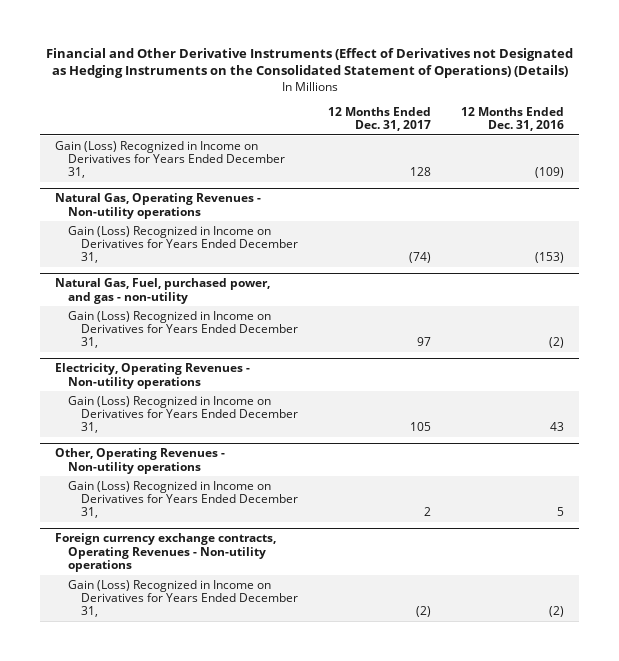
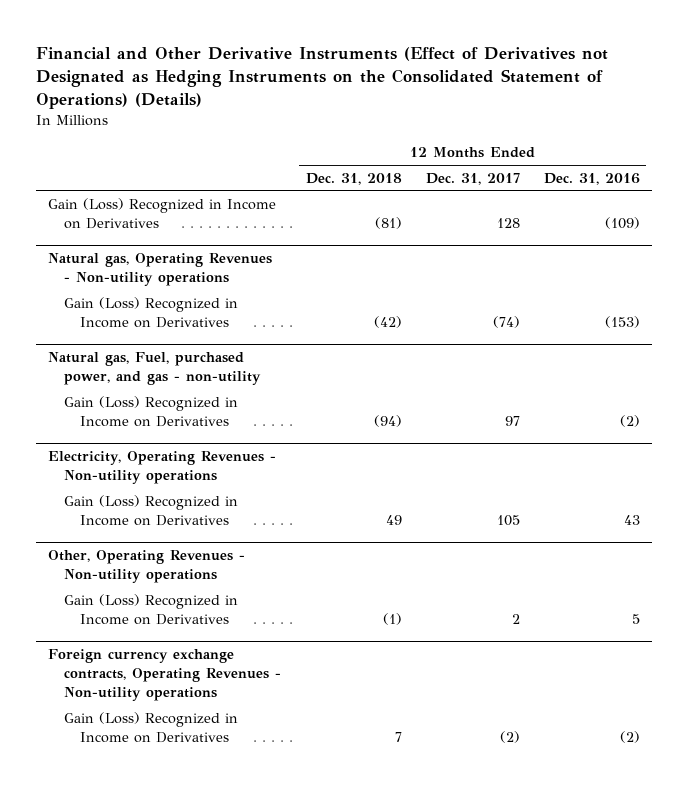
none -> [305,172,402,185] Dec. 31, 2018
[55,140,285,179] Gain (Loss) Recognized in Income on Derivatives for Years Ended December 31, -> [48,197,277,229] Gain (Loss) Recognized in Income on Derivatives
[55,193,262,219] Natural Gas, Operating Revenues - Non-utility operations -> [48,253,273,287] Natural gas, Operating Revenues - Non-utility operations
[67,225,298,264] Gain (Loss) Recognized in Income on Derivatives for Years Ended December 31, -> [64,296,239,328] Gain (Loss) Recognized in Income on Derivatives
[55,278,271,304] Natural Gas, Fuel, purchased power, and gas - non-utility -> [48,352,262,386] Natural gas, Fuel, purchased power, and gas - non-utility
[67,310,298,349] Gain (Loss) Recognized in Income on Derivatives for Years Ended December 31, -> [64,395,239,427] Gain (Loss) Recognized in Income on Derivatives
[67,395,298,434] Gain (Loss) Recognized in Income on Derivatives for Years Ended December 31, -> [64,494,239,526] Gain (Loss) Recognized in Income on Derivatives
[67,480,298,519] Gain (Loss) Recognized in Income on Derivatives for Years Ended December 31, -> [64,593,239,625] Gain (Loss) Recognized in Income on Derivatives
[67,579,298,618] Gain (Loss) Recognized in Income on Derivatives for Years Ended December 31, -> [64,711,239,743] Gain (Loss) Recognized in Income on Derivatives

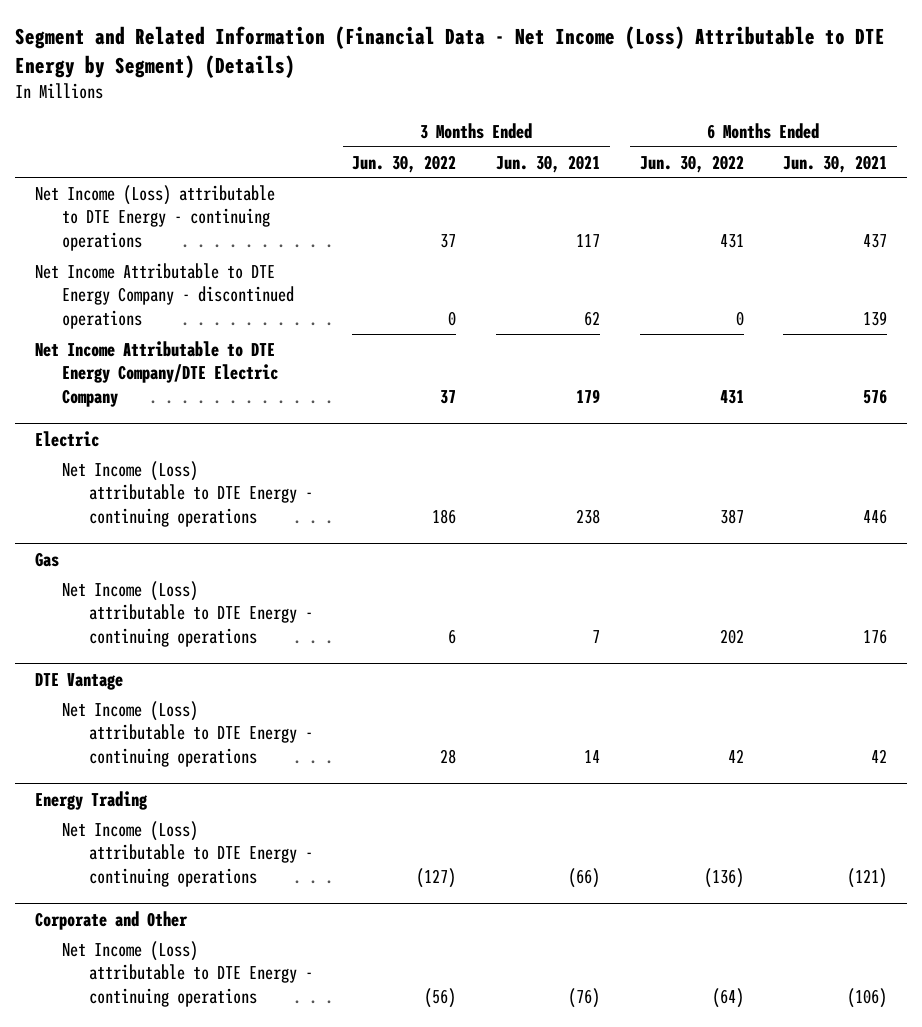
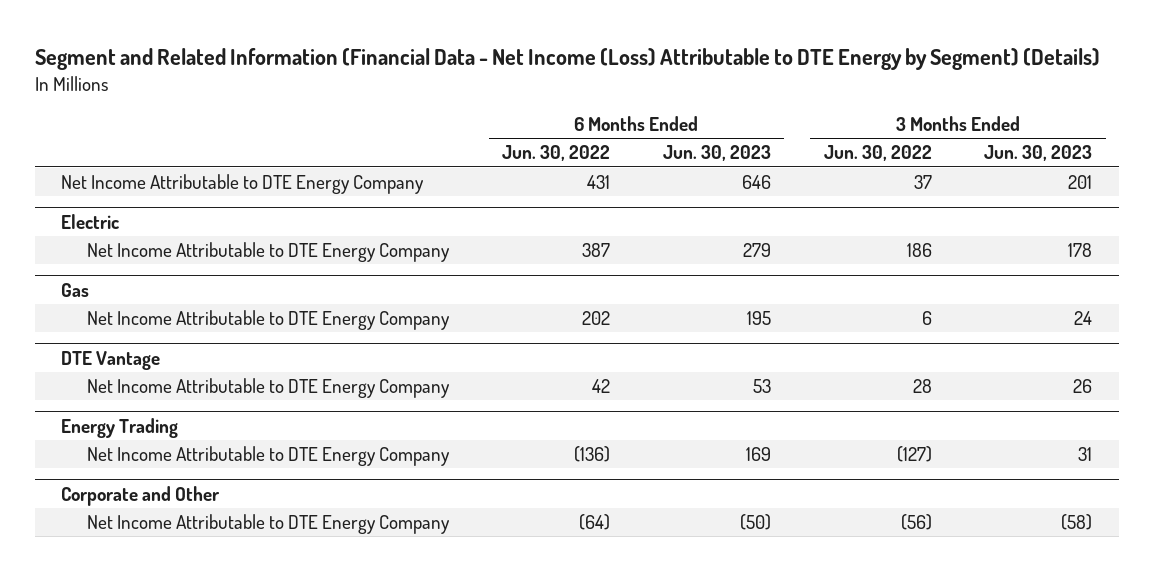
[496,154,601,173] Jun. 30, 2021 -> none
[783,154,888,173] Jun. 30, 2021 -> none
none -> [662,145,771,162] Jun. 30, 2023
none -> [984,145,1093,162] Jun. 30, 2023
[34,184,275,251] Net Income (Loss) attributable to DTE Energy - continuing operations -> none
[34,262,294,329] Net Income Attributable to DTE Energy Company - discontinued operations -> none
[34,340,278,407] Net Income Attributable to DTE Energy Company/DTE Electric Company -> [61,174,425,195] Net Income Attributable to DTE Energy Company
[61,460,313,527] Net Income (Loss) attributable to DTE Energy - continuing operations -> [87,242,451,263] Net Income Attributable to DTE Energy Company
[61,580,313,647] Net Income (Loss) attributable to DTE Energy - continuing operations -> [87,310,451,331] Net Income Attributable to DTE Energy Company
[61,700,313,767] Net Income (Loss) attributable to DTE Energy - continuing operations -> [87,378,451,399] Net Income Attributable to DTE Energy Company
[61,820,313,887] Net Income (Loss) attributable to DTE Energy - continuing operations -> [87,446,451,467] Net Income Attributable to DTE Energy Company
[61,940,313,1007] Net Income (Loss) attributable to DTE Energy - continuing operations -> [87,514,451,535] Net Income Attributable to DTE Energy Company

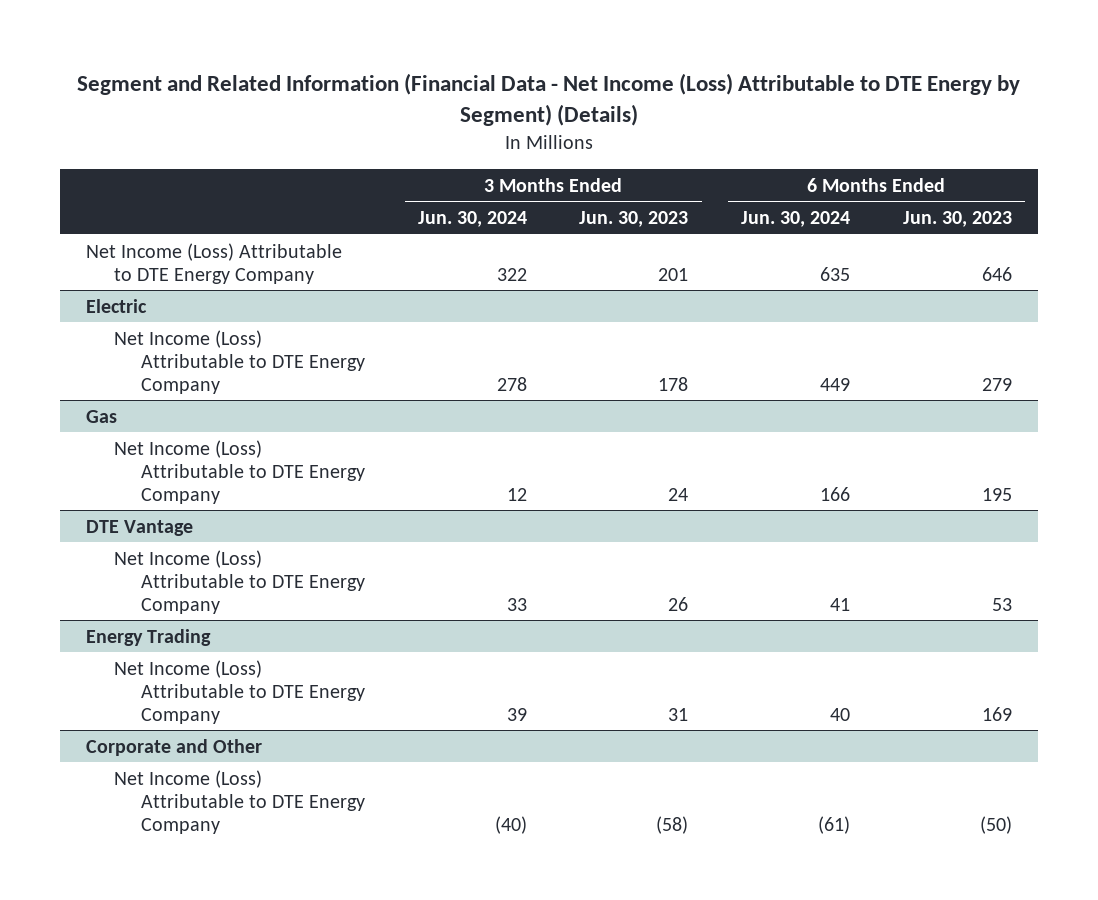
[501,145,610,162] Jun. 30, 2022 -> none
[823,145,932,162] Jun. 30, 2022 -> none
none -> [417,210,527,227] Jun. 30, 2024
none -> [741,210,851,227] Jun. 30, 2024
[61,174,425,195] Net Income Attributable to DTE Energy Company -> [86,242,343,284] Net Income (Loss) Attributable to DTE Energy Company
[87,242,451,263] Net Income Attributable to DTE Energy Company -> [113,329,366,394] Net Income (Loss) Attributable to DTE Energy Company
[87,310,451,331] Net Income Attributable to DTE Energy Company -> [113,439,366,504] Net Income (Loss) Attributable to DTE Energy Company
[87,378,451,399] Net Income Attributable to DTE Energy Company -> [113,549,366,614] Net Income (Loss) Attributable to DTE Energy Company
[87,446,451,467] Net Income Attributable to DTE Energy Company -> [113,659,366,724] Net Income (Loss) Attributable to DTE Energy Company
[87,514,451,535] Net Income Attributable to DTE Energy Company -> [113,769,366,834] Net Income (Loss) Attributable to DTE Energy Company

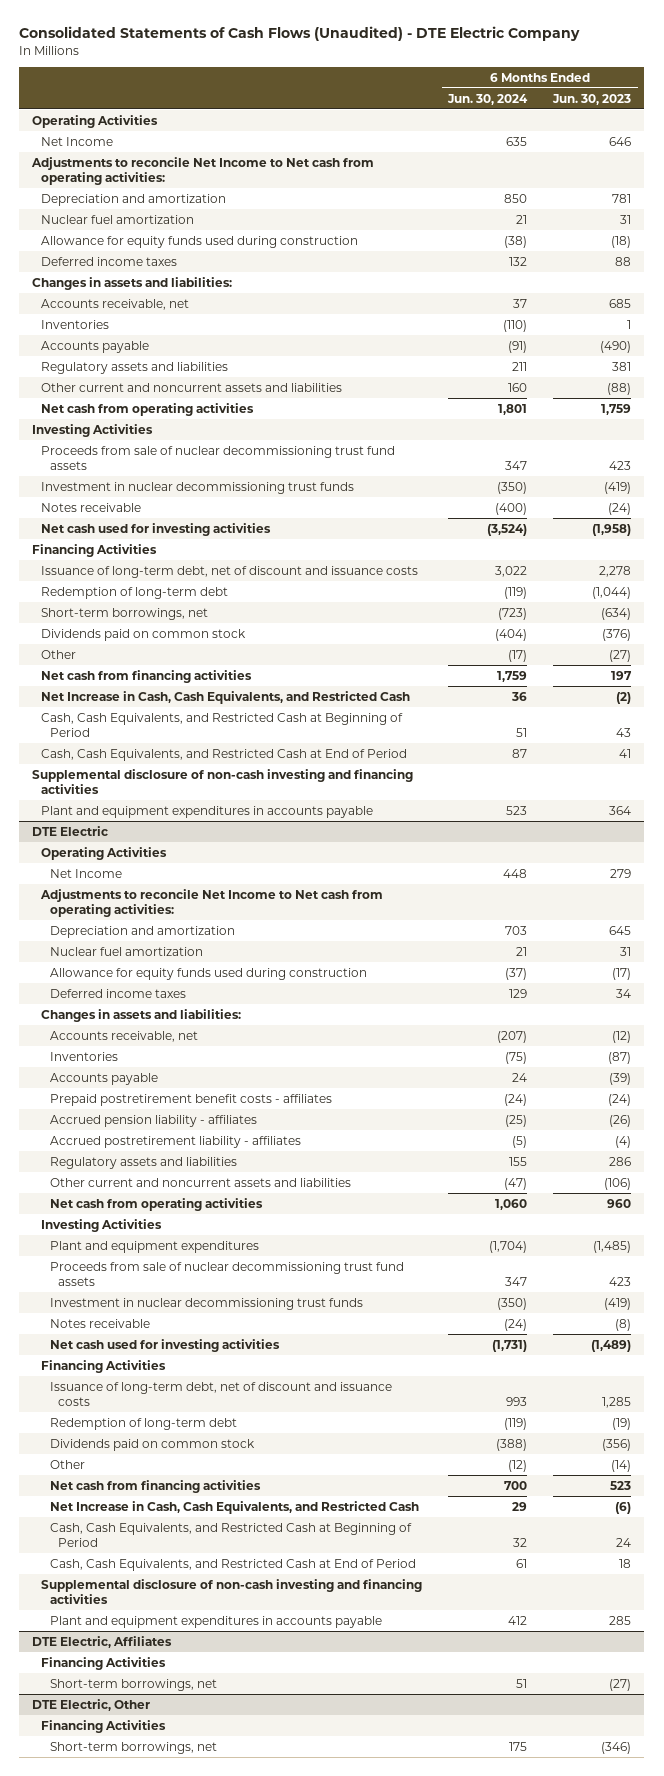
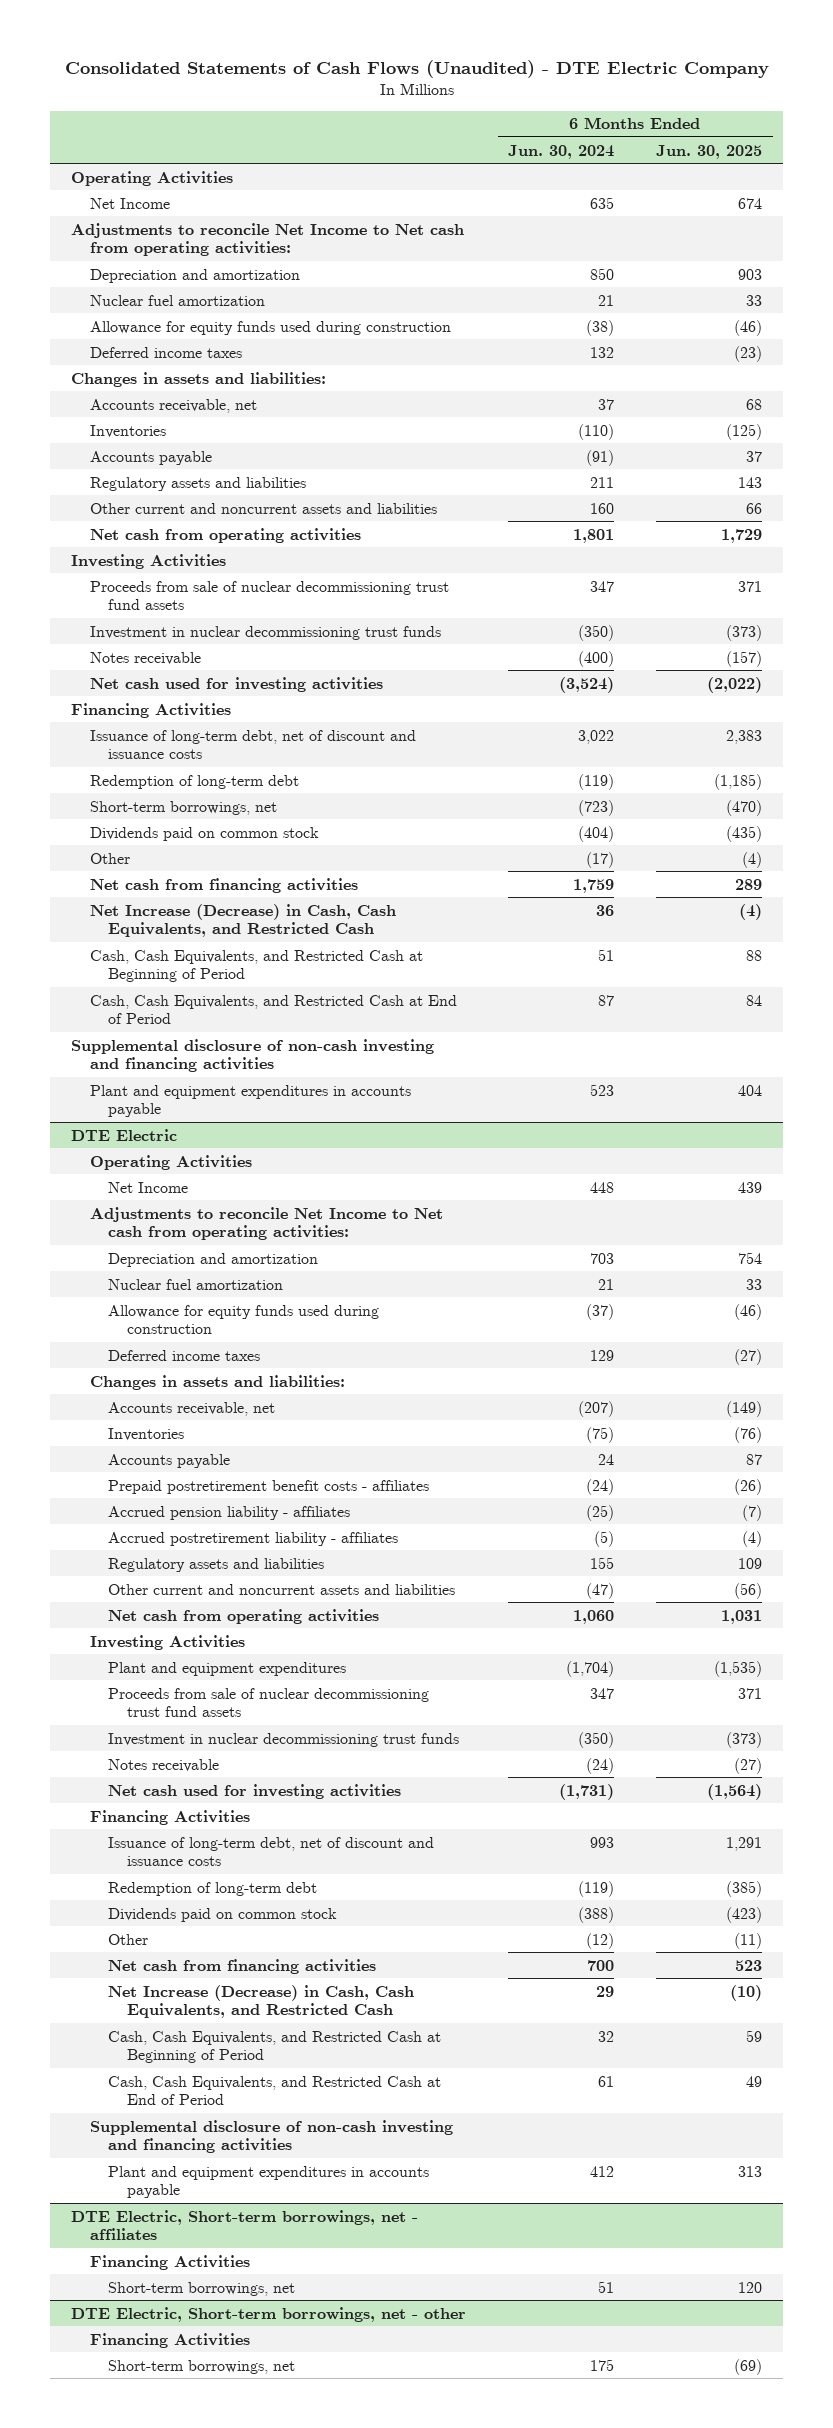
[552,93,632,105] Jun. 30, 2023 -> none
none -> [656,144,763,159] Jun. 30, 2025
[40,690,410,704] Net Increase in Cash, Cash Equivalents, and Restricted Cash -> [89,903,396,937] Net Increase (Decrease) in Cash, Cash Equivalents, and Restricted Cash
[49,1500,419,1514] Net Increase in Cash, Cash Equivalents, and Restricted Cash -> [108,1984,415,2018] Net Increase (Decrease) in Cash, Cash Equivalents, and Restricted Cash
[32,1635,173,1648] DTE Electric, Affiliates -> none
none -> [70,2209,418,2240] DTE Electric, Short-term borrowings, net - affiliates
[32,1698,151,1711] DTE Electric, Other -> none
none -> [70,2306,466,2322] DTE Electric, Short-term borrowings, net - other

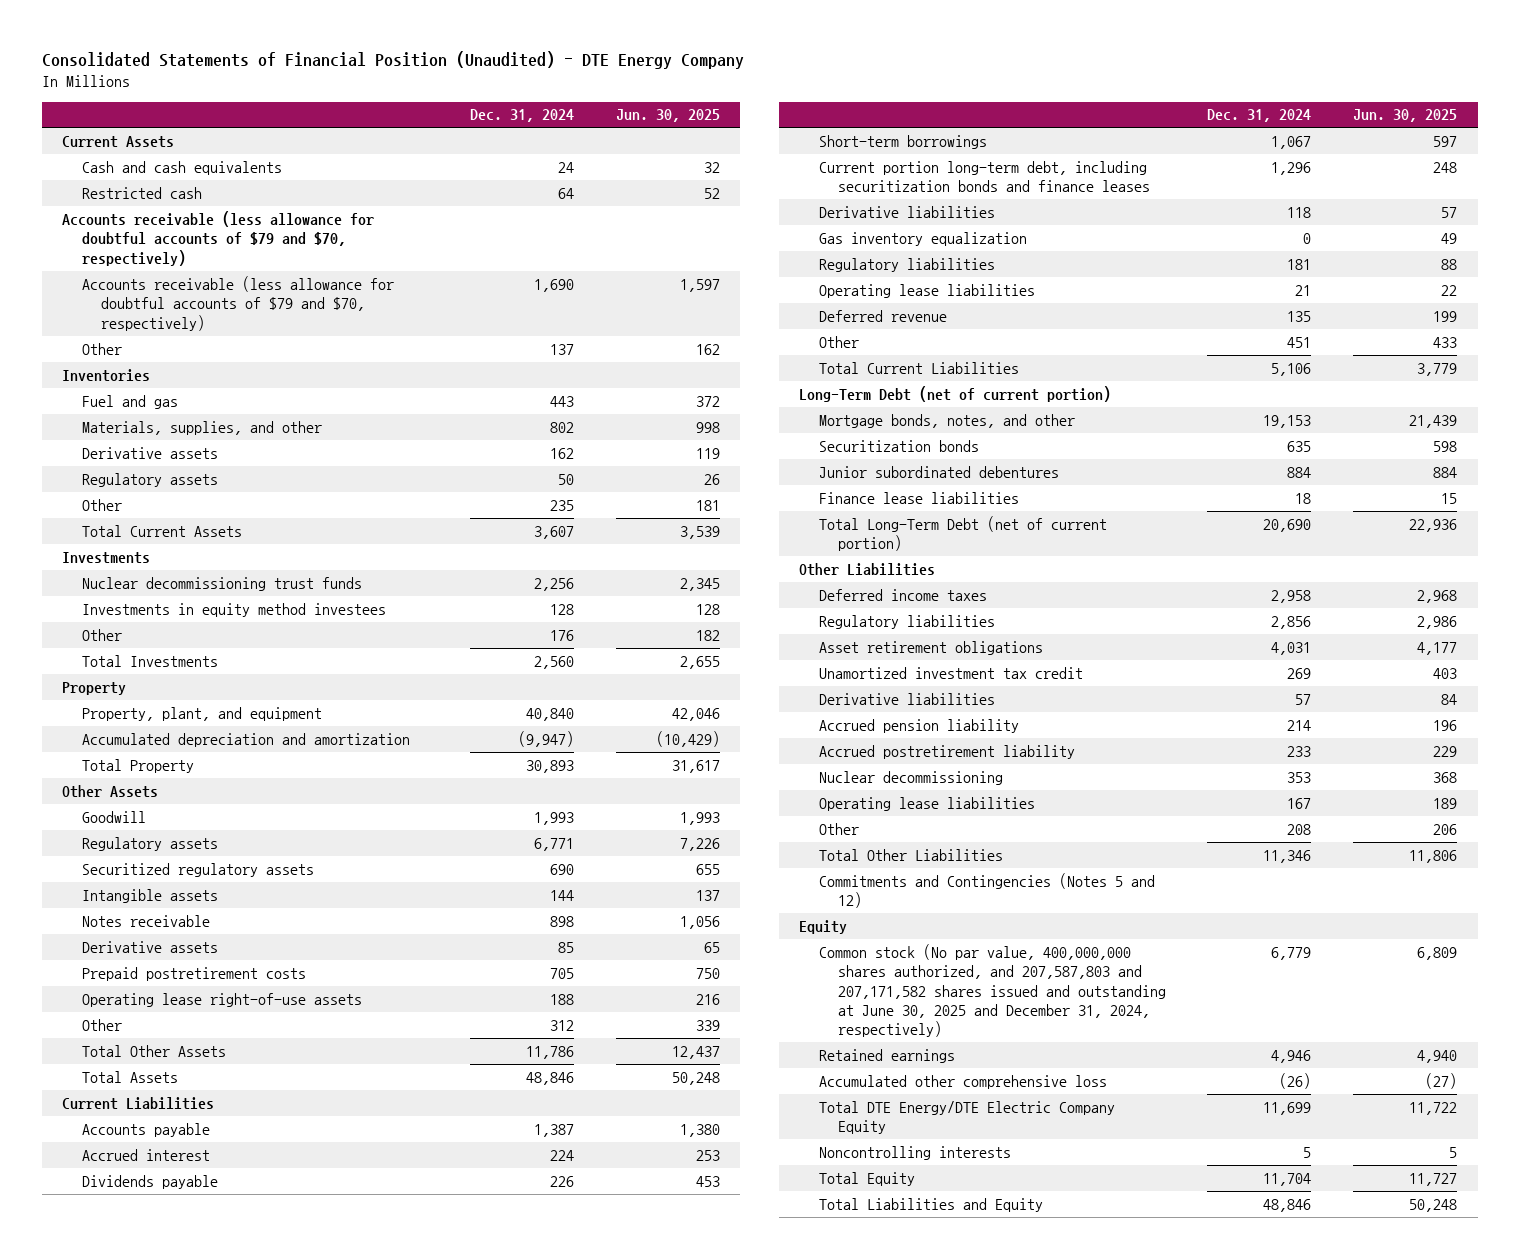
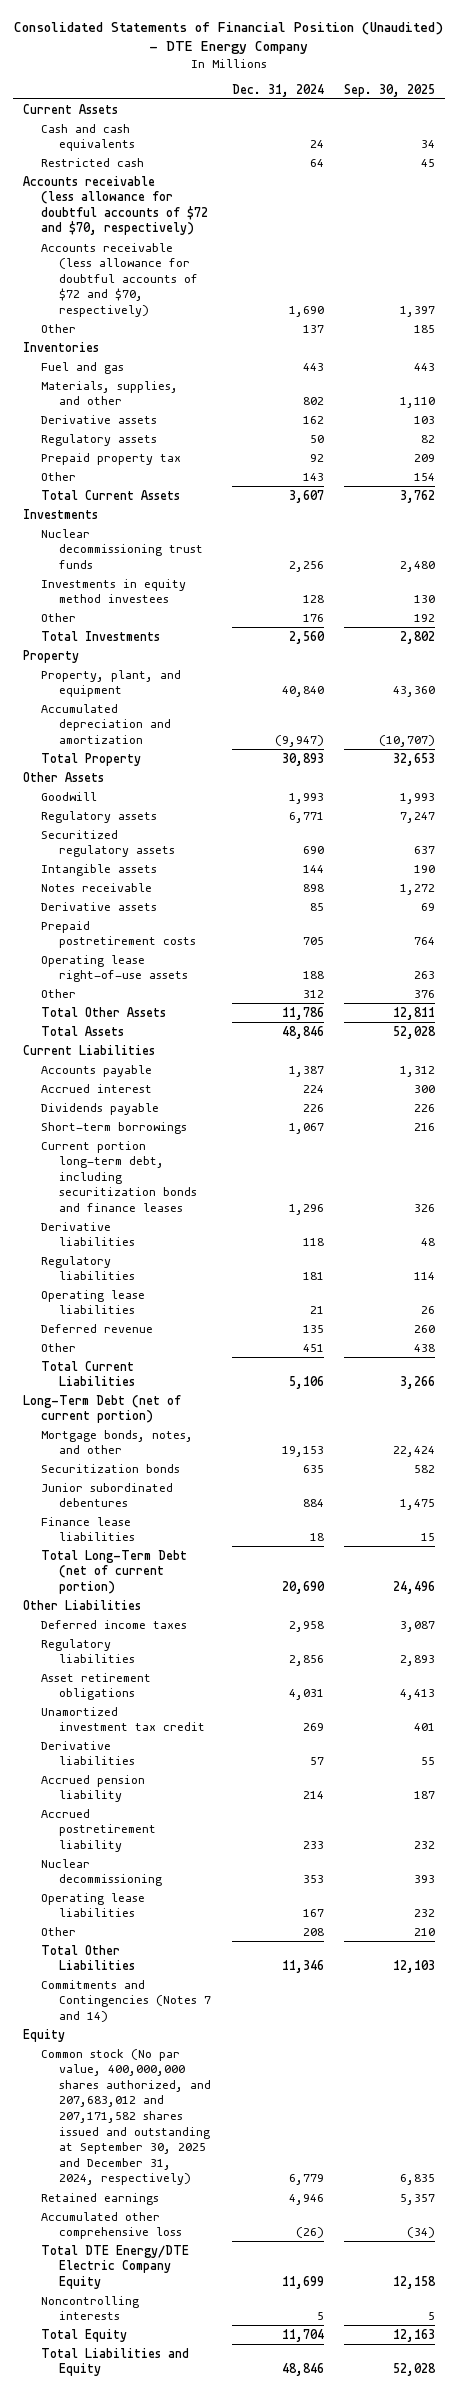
[615,109,720,123] Jun. 30, 2025 -> none
none -> [343,83,435,97] Sep. 30, 2025
[62,210,375,266] Accounts receivable (less allowance for doubtful accounts of $79 and $70, respectively) -> [22,175,209,236] Accounts receivable (less allowance for doubtful accounts of $72 and $70, respectively)
[81,275,394,331] Accounts receivable (less allowance for doubtful accounts of $79 and $70, respectively) -> [41,242,199,318] Accounts receivable (less allowance for doubtful accounts of $72 and $70, respectively)
none -> [41,452,182,465] Prepaid property tax
[550,499,575,511] 235 -> [302,472,324,481] 143
[818,231,1027,246] Gas inventory equalization -> none
[818,872,1155,909] Commitments and Contingencies (Notes 5 and 12) -> [41,1979,212,2022] Commitments and Contingencies (Notes 7 and 14)
[818,943,1166,1038] Common stock (No par value, 400,000,000 shares authorized, and 207,587,803 and 207,171,582 shares issued and outstanding at June 30, 2025 and December 31, 2024, respectively) -> [41,2048,212,2186] Common stock (No par value, 400,000,000 shares authorized, and 207,683,012 and 207,171,582 shares issued and outstanding at September 30, 2025 and December 31, 2024, respectively)

